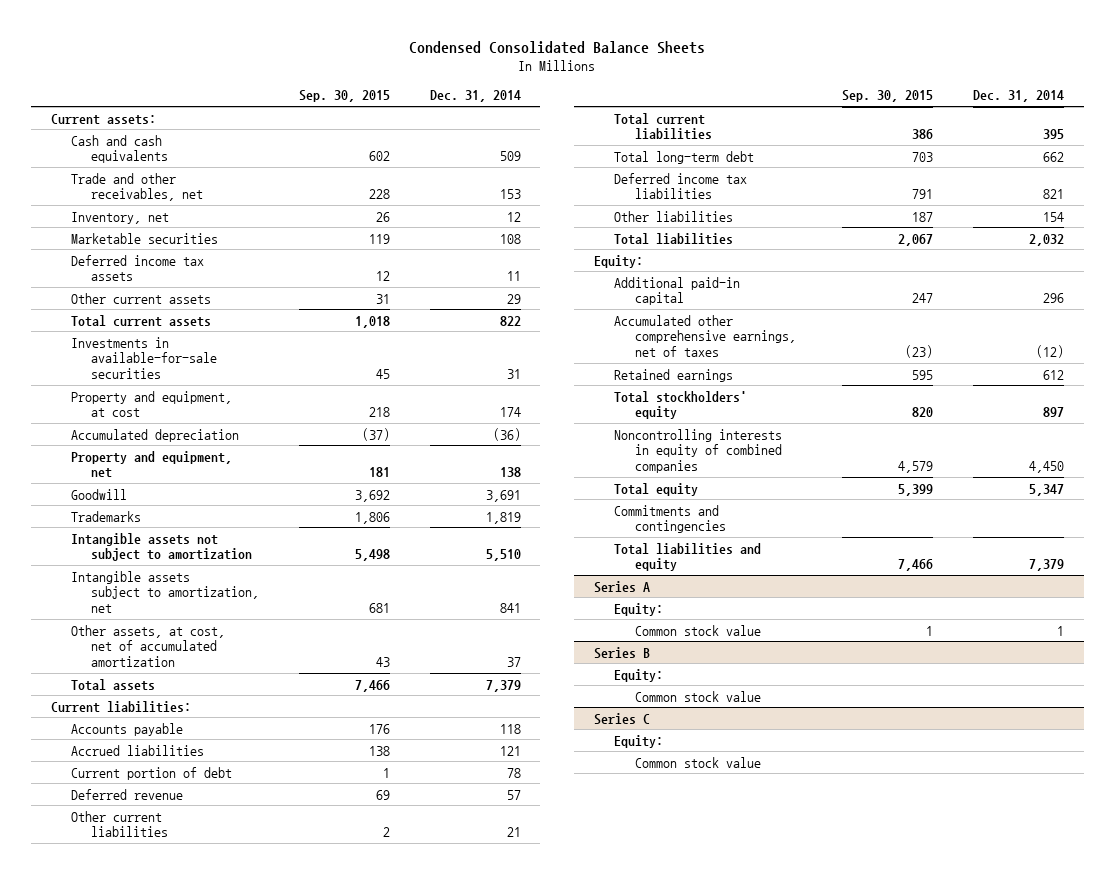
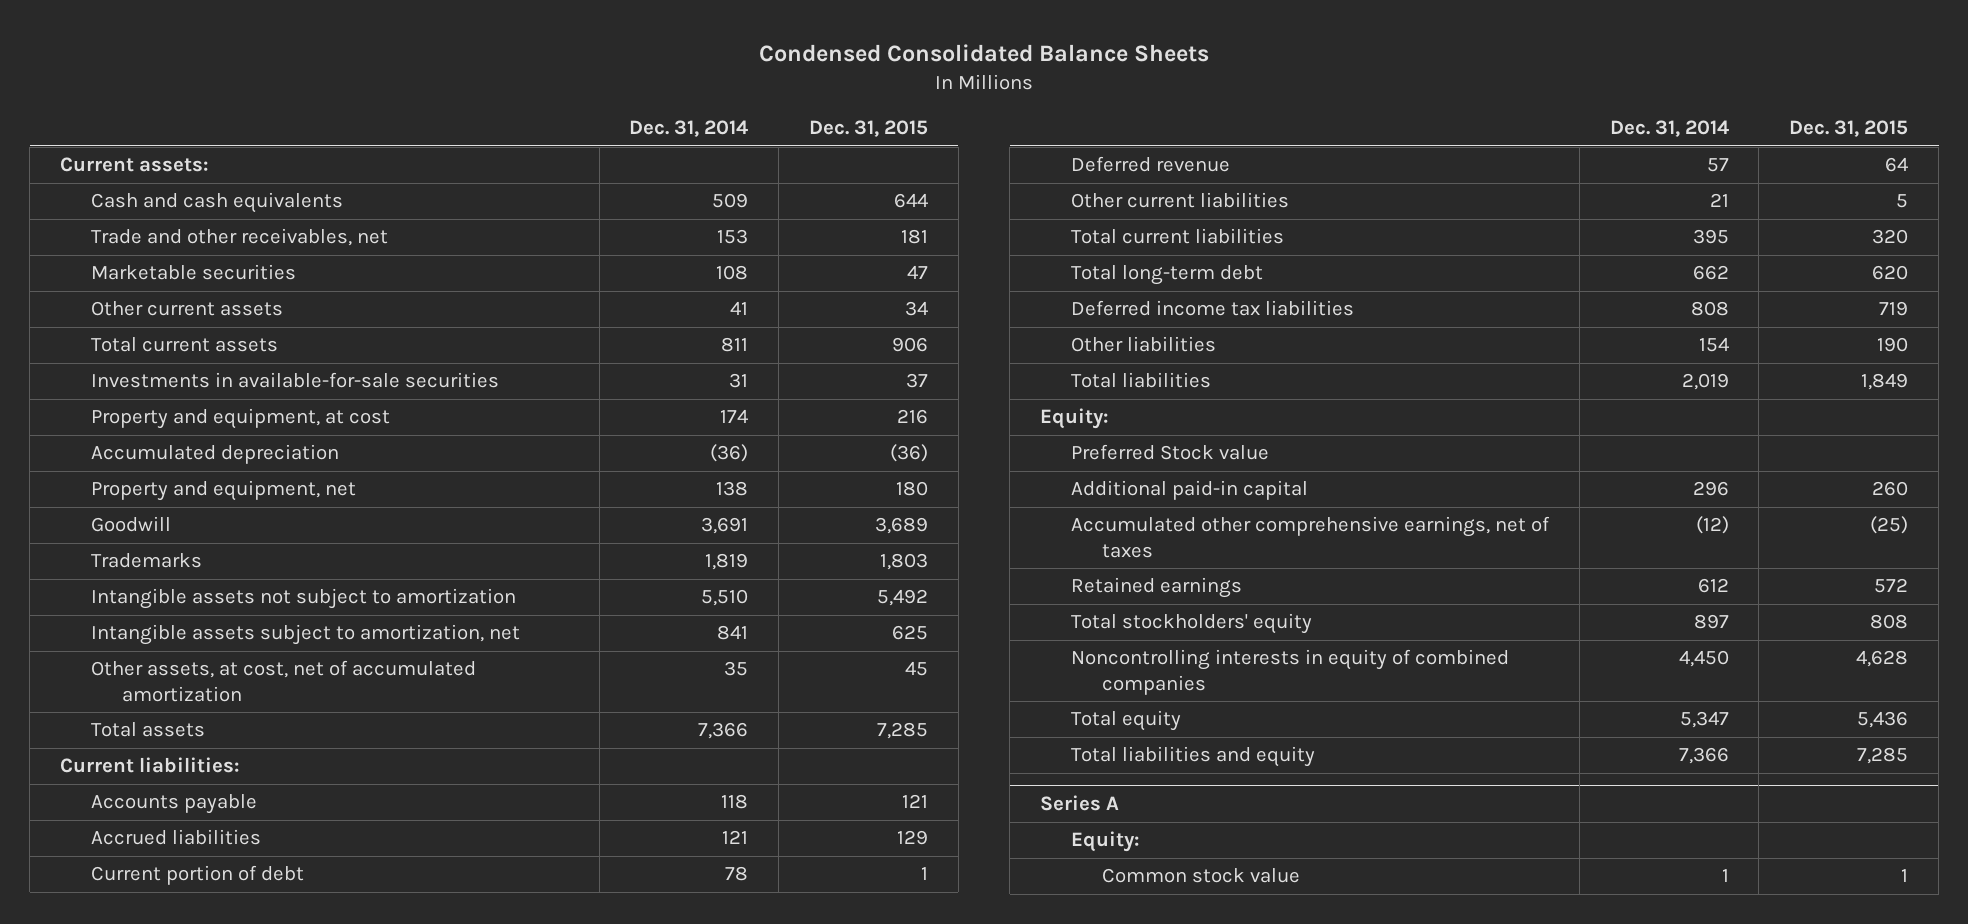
[298,90,390,103] Sep. 30, 2015 -> none
none -> [808,120,928,138] Dec. 31, 2015
[70,211,169,224] Inventory, net -> none
[70,254,204,282] Deferred income tax assets -> none
[506,293,521,304] 29 -> [730,301,749,316] 41
[499,315,521,326] 822 -> [721,337,749,353] 811
[506,656,521,667] 37 -> [724,661,749,677] 35
[485,679,521,692] 7,379 -> [698,722,749,740] 7,366
[1043,189,1065,200] 821 -> [1690,301,1729,317] 808
[1029,233,1065,246] 2,032 -> [1681,373,1729,391] 2,019
none -> [1071,444,1270,461] Preferred Stock value
[614,504,726,534] Commitments and contingencies -> none
[1029,559,1065,572] 7,379 -> [1678,747,1729,765] 7,366
[594,646,651,659] Series B -> none
[614,668,664,682] Equity: -> none
[634,690,761,702] Common stock value -> none
[594,712,651,725] Series C -> none
[614,734,664,748] Equity: -> none
[634,756,761,768] Common stock value -> none

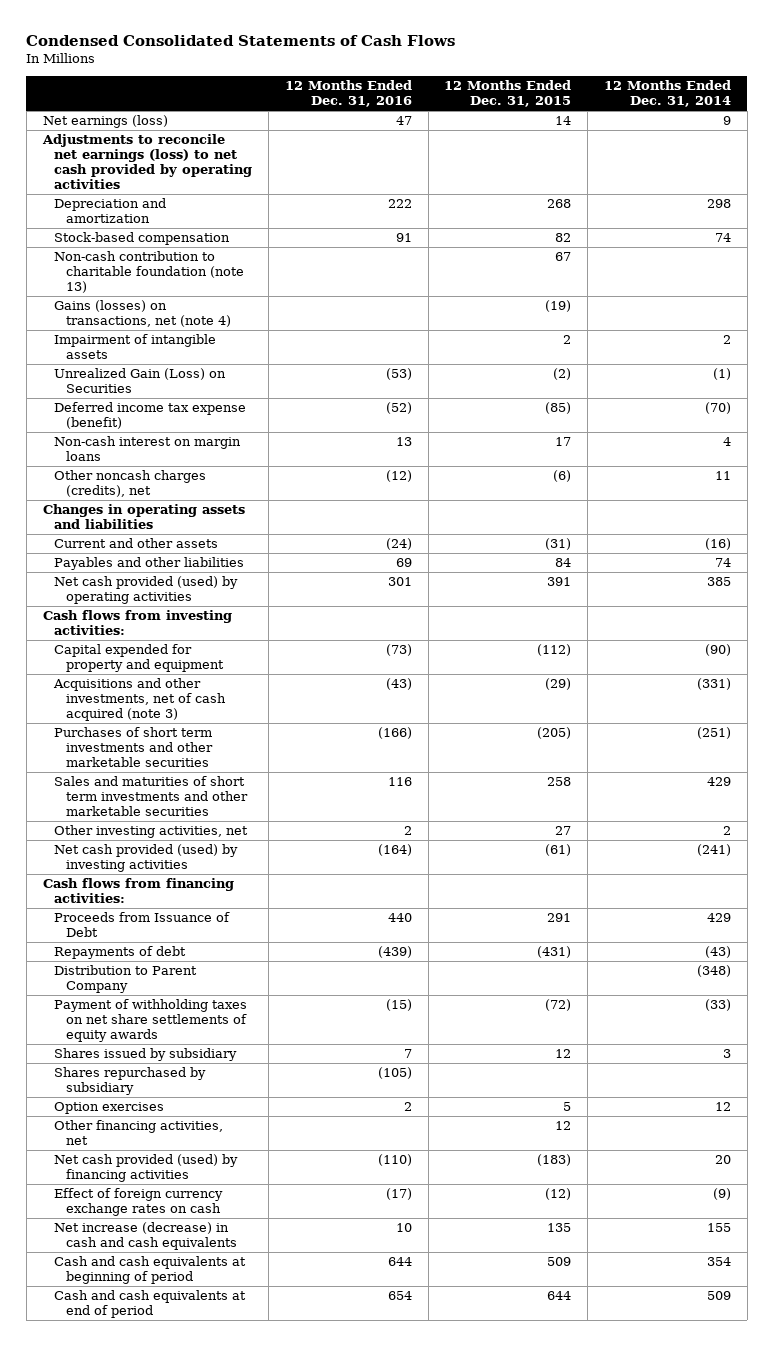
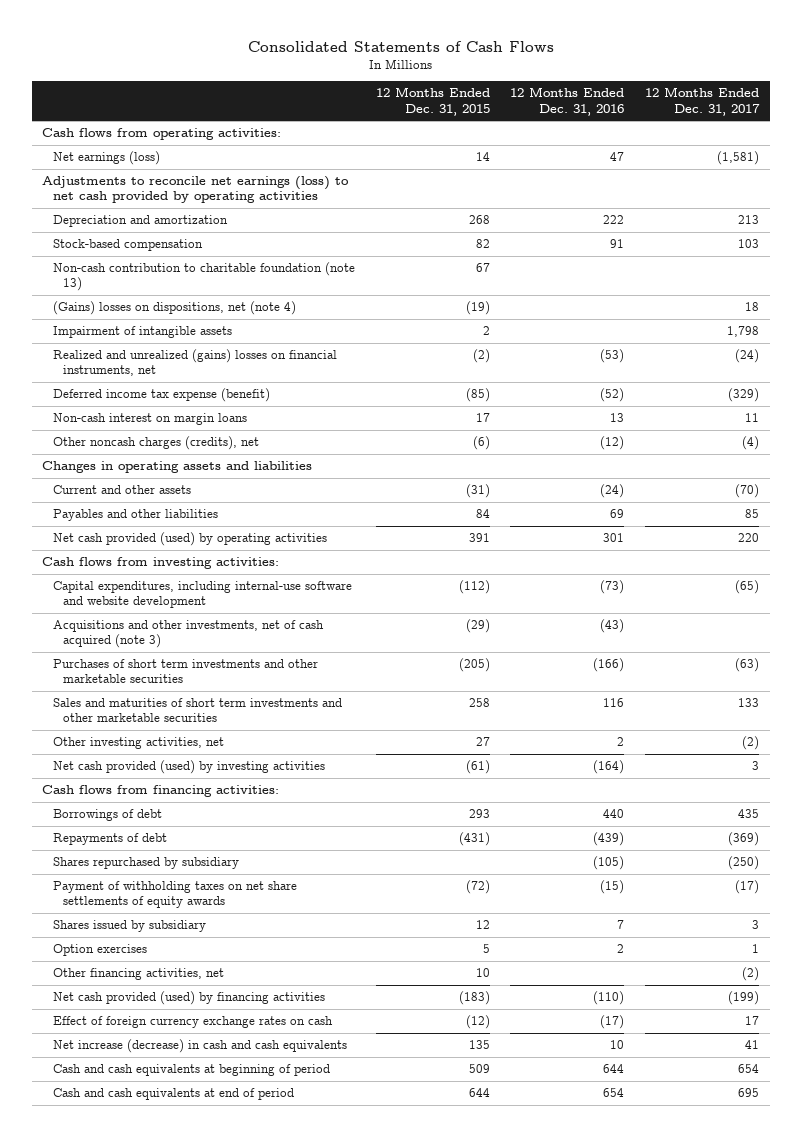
[26,35,456,47] Condensed Consolidated Statements of Cash Flows -> [247,40,554,52] Consolidated Statements of Cash Flows
[603,80,731,108] 12 Months Ended Dec. 31, 2014 -> none
none -> [645,87,761,116] 12 Months Ended Dec. 31, 2017
none -> [42,128,282,141] Cash flows from operating activities:
[54,300,232,328] Gains (losses) on transactions, net (note 4) -> [52,301,296,316] (Gains) losses on dispositions, net (note 4)
[54,368,227,394] Unrealized Gain (Loss) on Securities -> [52,349,337,377] Realized and unrealized (gains) losses on financial instruments, net
[54,644,225,673] Capital expended for property and equipment -> [52,581,352,609] Capital expenditures, including internal-use software and website development
[54,912,231,938] Proceeds from Issuance of Debt -> none
none -> [52,809,162,822] Borrowings of debt
[54,965,198,994] Distribution to Parent Company -> none
[54,1067,207,1096] Shares repurchased by subsidiary -> [52,857,239,870] Shares repurchased by subsidiary
[555,1121,572,1131] 12 -> [475,968,490,978] 10

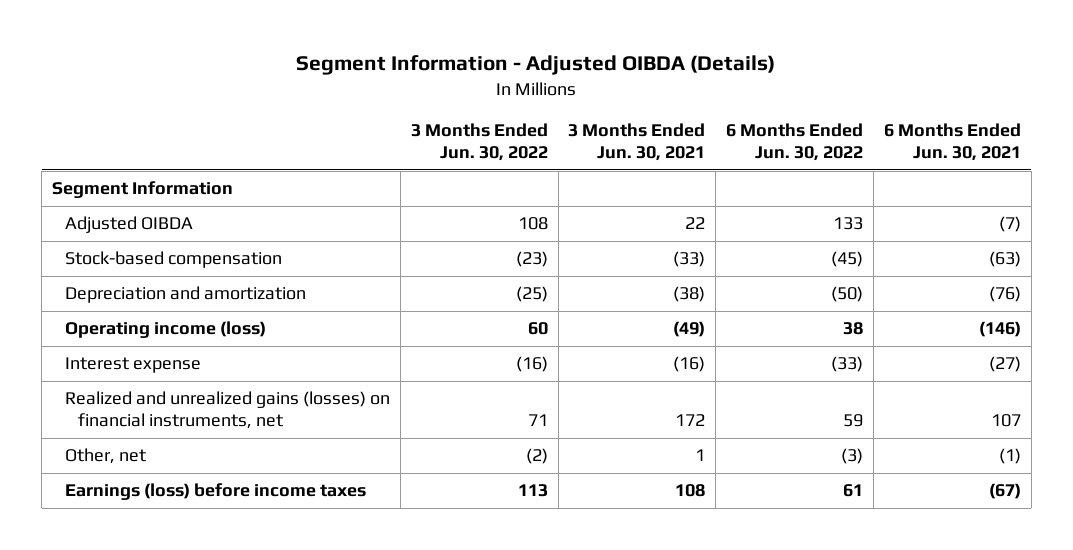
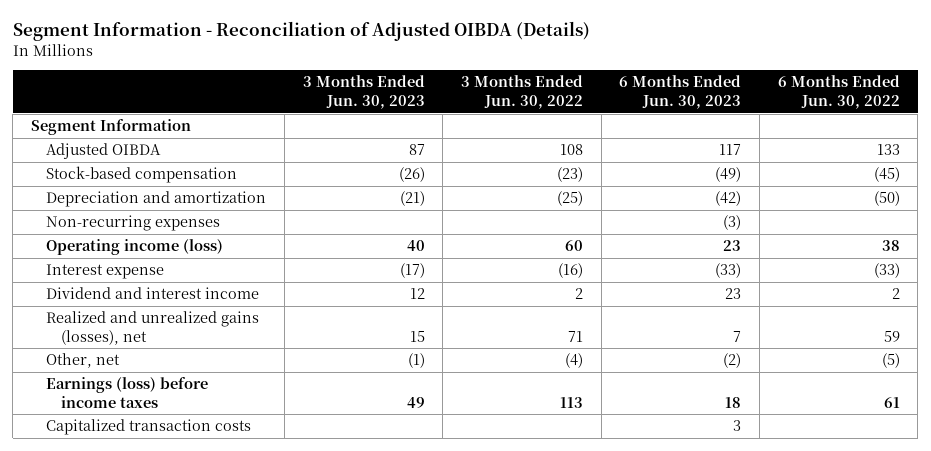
[296,55,776,76] Segment Information - Adjusted OIBDA (Details) -> [12,20,590,41] Segment Information - Reconciliation of Adjusted OIBDA (Details)
[568,123,706,161] 3 Months Ended Jun. 30, 2021 -> none
[883,123,1021,161] 6 Months Ended Jun. 30, 2021 -> none
none -> [302,75,425,110] 3 Months Ended Jun. 30, 2023
none -> [619,75,742,110] 6 Months Ended Jun. 30, 2023
none -> [46,215,221,232] Non-recurring expenses
none -> [46,287,260,300] Dividend and interest income
[65,391,391,430] Realized and unrealized gains (losses) on financial instruments, net -> [46,311,260,345] Realized and unrealized gains (losses), net
[525,448,548,465] (2) -> [564,353,583,369] (4)
[841,448,864,465] (3) -> [881,353,900,369] (5)
none -> [46,419,252,436] Capitalized transaction costs

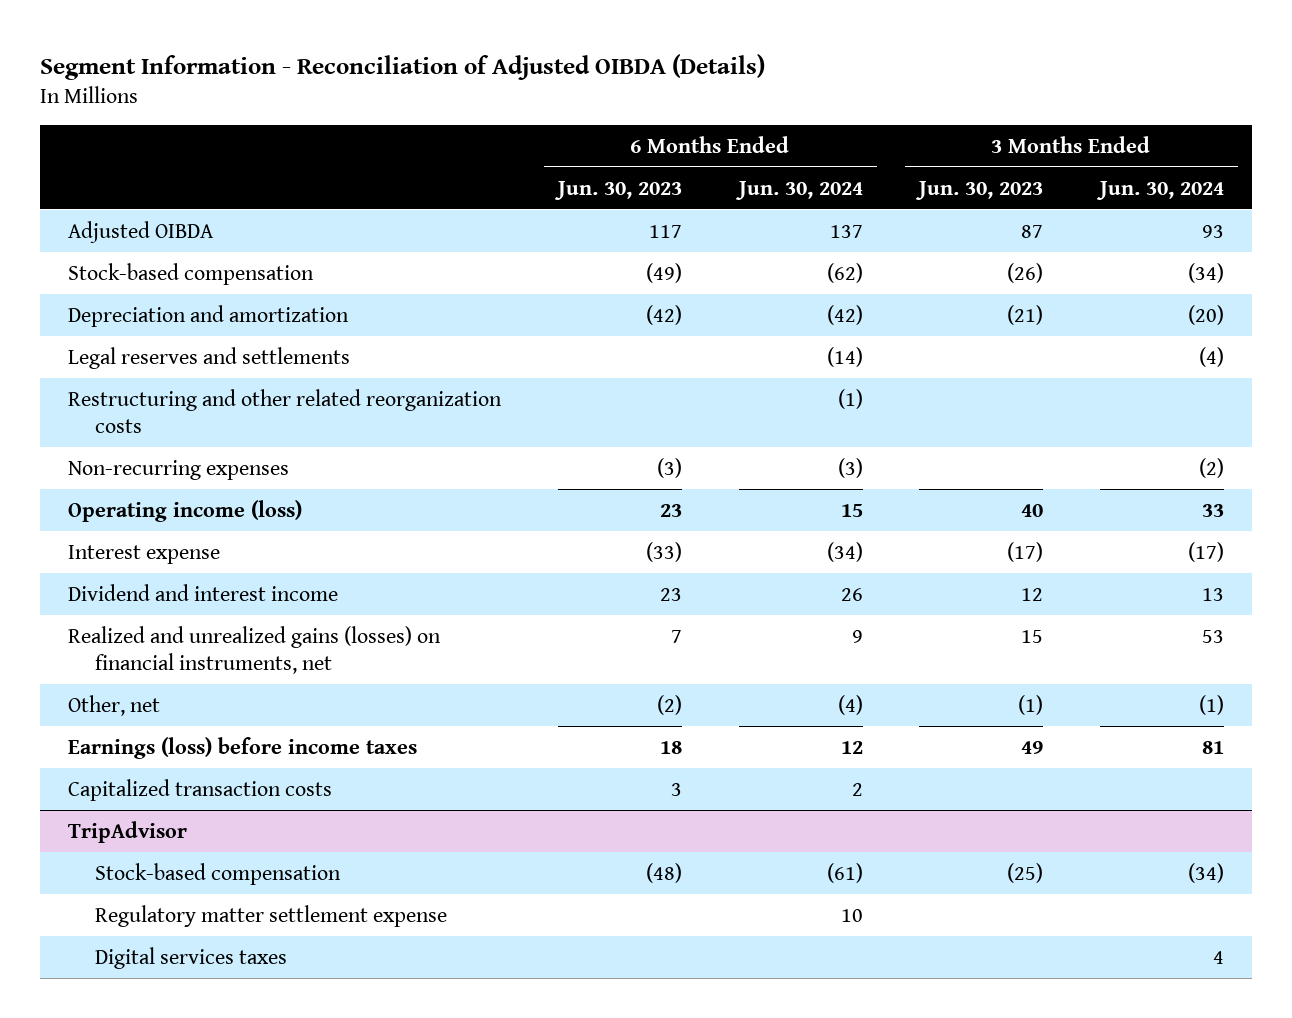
[460,75,583,110] 3 Months Ended Jun. 30, 2022 -> none
[777,75,900,110] 6 Months Ended Jun. 30, 2022 -> none
none -> [734,180,863,200] Jun. 30, 2024
none -> [1095,180,1224,200] Jun. 30, 2024
[31,119,192,136] Segment Information -> none
none -> [68,346,351,369] Legal reserves and settlements
none -> [68,388,503,433] Restructuring and other related reorganization costs
[46,311,260,345] Realized and unrealized gains (losses), net -> [68,625,442,674] Realized and unrealized gains (losses) on financial instruments, net
none -> [68,820,188,843] TripAdvisor
none -> [94,862,341,885] Stock-based compensation
none -> [94,904,447,927] Regulatory matter settlement expense
none -> [94,946,287,969] Digital services taxes

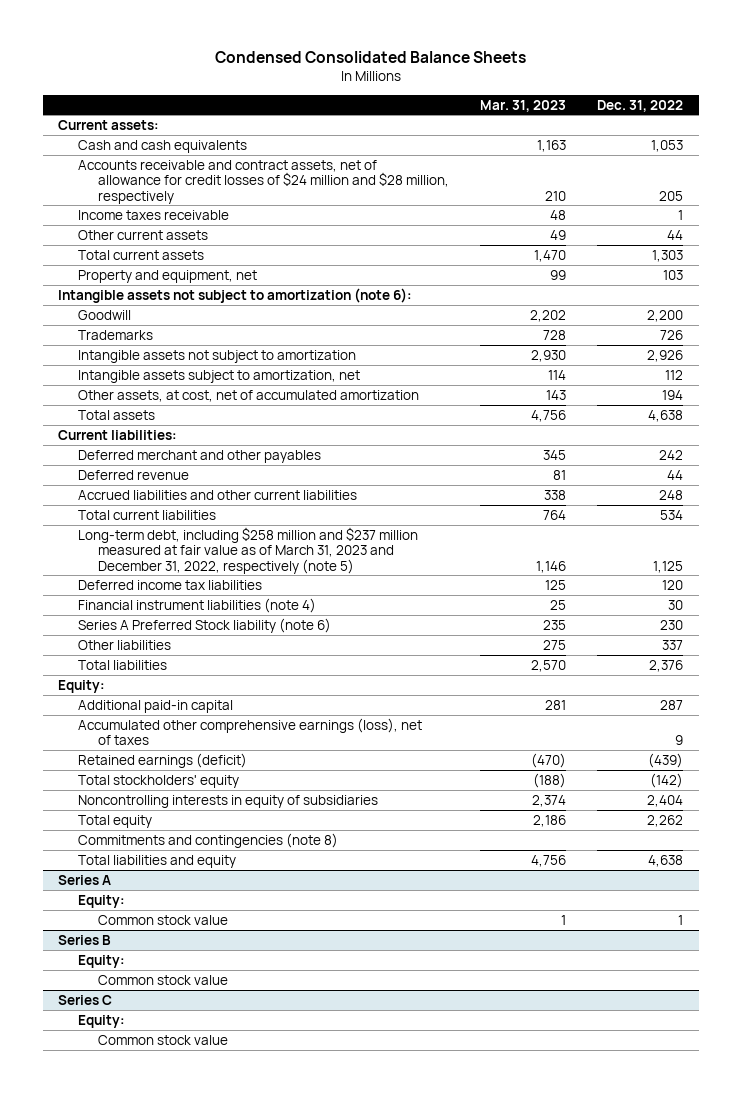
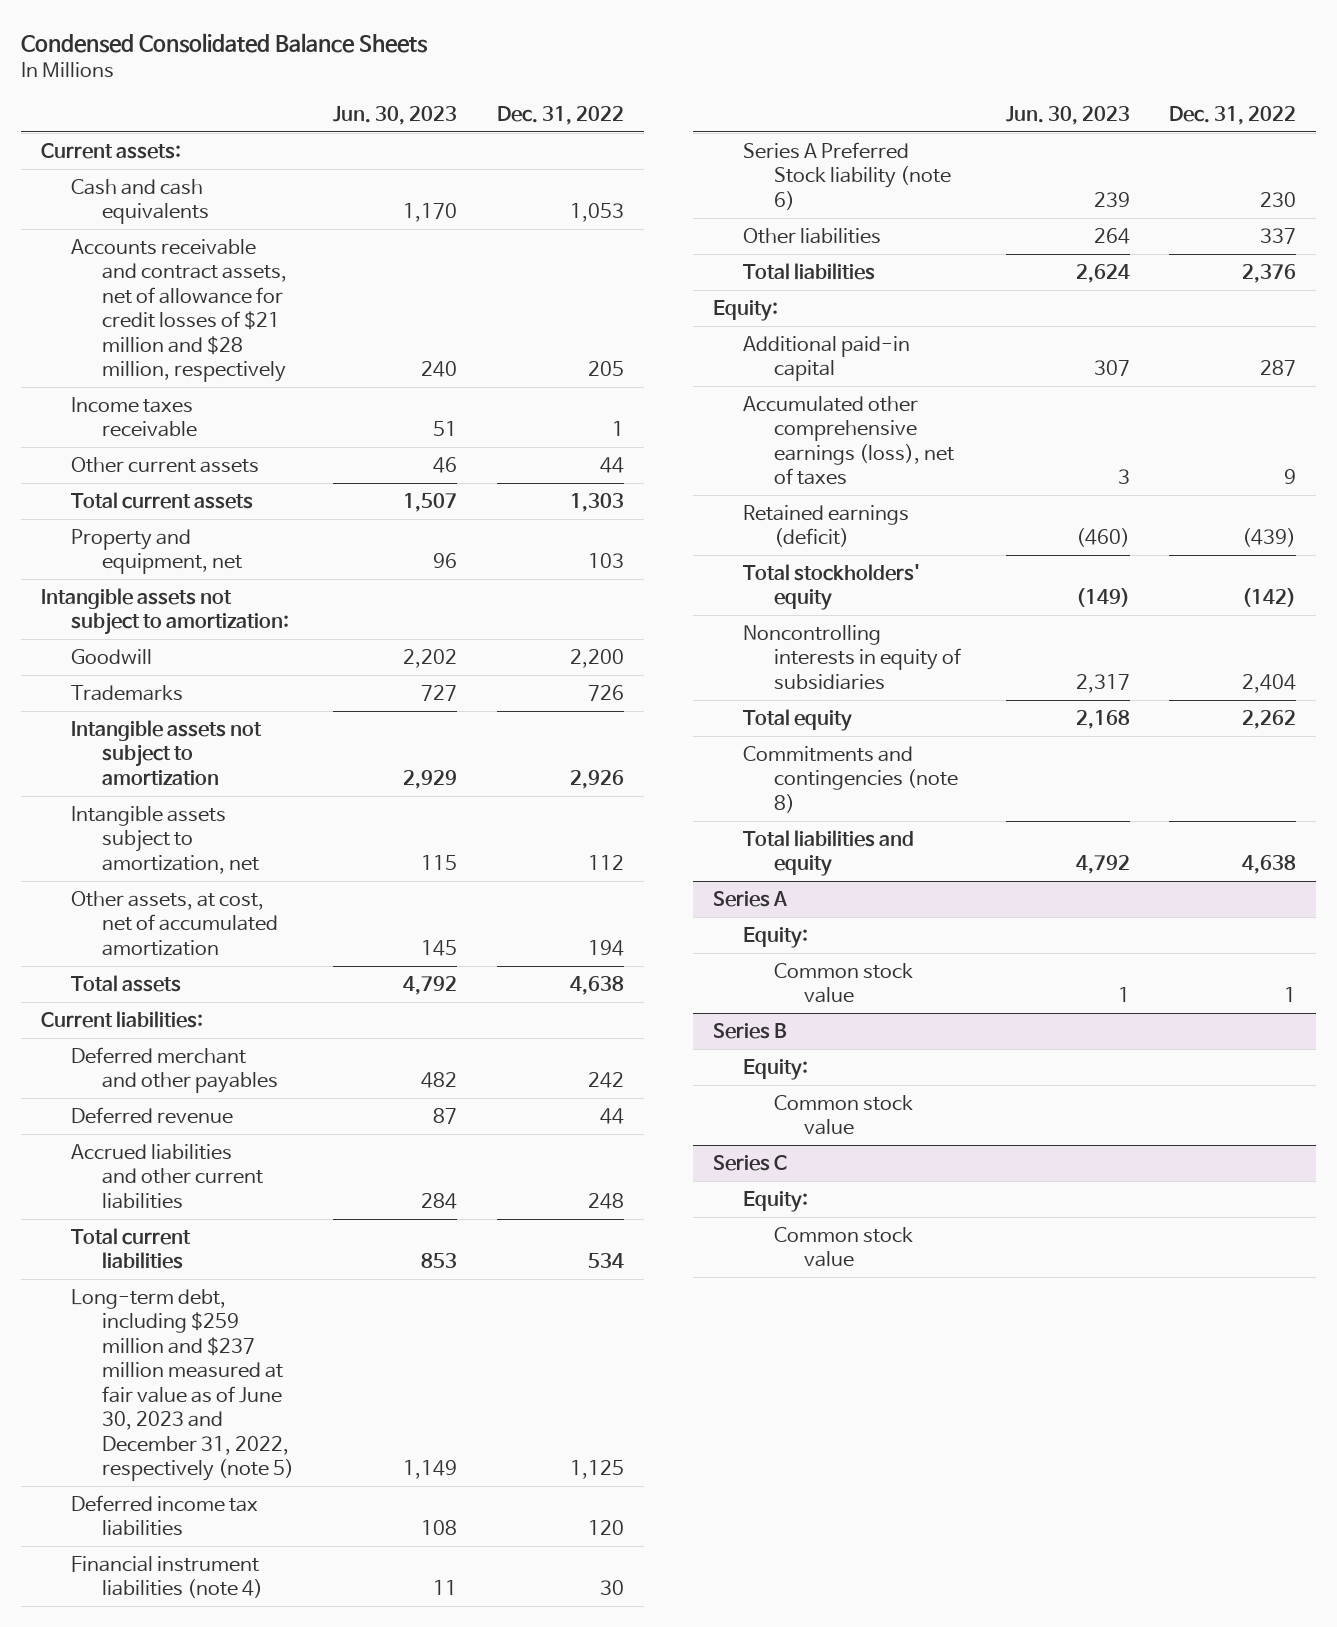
[479,99,566,112] Mar. 31, 2023 -> none
none -> [333,105,458,125] Jun. 30, 2023
[77,159,449,204] Accounts receivable and contract assets, net of allowance for credit losses of $24 million and $28 million, respectively -> [71,238,287,383] Accounts receivable and contract assets, net of allowance for credit losses of $21 million and $28 million, respectively
[58,287,413,303] Intangible assets not subject to amortization (note 6): -> [40,587,290,636] Intangible assets not subject to amortization:
[77,526,418,574] Long-term debt, including $258 million and $237 million measured at fair value as of March 31, 2023 and December 31, 2022, respectively (note 5) -> [71,1288,294,1482] Long-term debt, including $259 million and $237 million measured at fair value as of June 30, 2023 and December 31, 2022, respectively (note 5)

